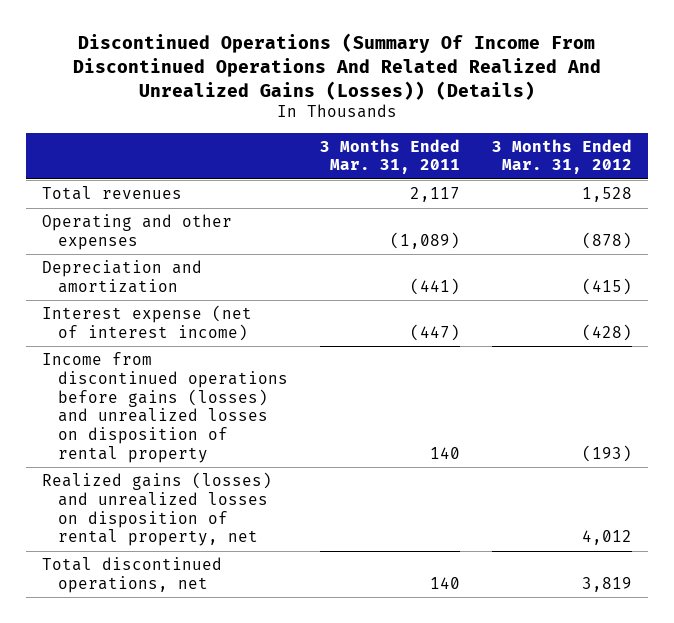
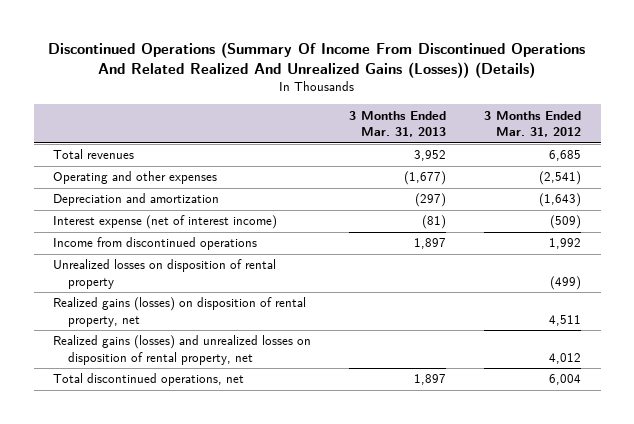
[320,138,461,175] 3 Months Ended Mar. 31, 2011 -> none
none -> [349,110,447,138] 3 Months Ended Mar. 31, 2013
[582,187,633,203] 1,528 -> [549,150,582,162] 6,685
[582,231,633,249] (878) -> [539,171,582,186] (2,541)
[582,277,633,295] (415) -> [539,193,582,208] (1,643)
[582,323,633,341] (428) -> [550,215,582,230] (509)
[41,352,288,463] Income from discontinued operations before gains (losses) and unrealized losses on disposition of rental property -> [52,237,257,251] Income from discontinued operations
[582,444,633,462] (193) -> [549,238,582,250] 1,992
none -> [52,259,276,289] Unrealized losses on disposition of rental property
none -> [52,297,306,327] Realized gains (losses) on disposition of rental property, net
[582,576,633,592] 3,819 -> [549,374,582,386] 6,004

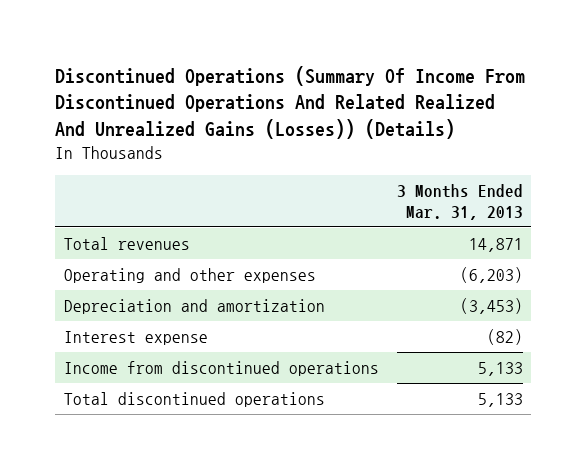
[484,110,582,138] 3 Months Ended Mar. 31, 2012 -> none
[52,259,276,289] Unrealized losses on disposition of rental property -> none
[52,297,306,327] Realized gains (losses) on disposition of rental property, net -> none
[52,335,311,365] Realized gains (losses) and unrealized losses on disposition of rental property, net -> none
[414,150,447,162] 3,952 -> [468,237,523,252] 14,871
[404,171,447,186] (1,677) -> [459,266,523,283] (6,203)
[415,193,447,208] (297) -> [459,297,523,314] (3,453)
[52,215,277,230] Interest expense (net of interest income) -> [63,330,208,345] Interest expense
[422,215,447,230] (81) -> [486,328,523,345] (82)
[414,238,447,250] 1,897 -> [477,361,523,376] 5,133
[52,373,244,387] Total discontinued operations, net -> [63,391,325,407] Total discontinued operations
[414,374,447,386] 1,897 -> [477,392,523,407] 5,133

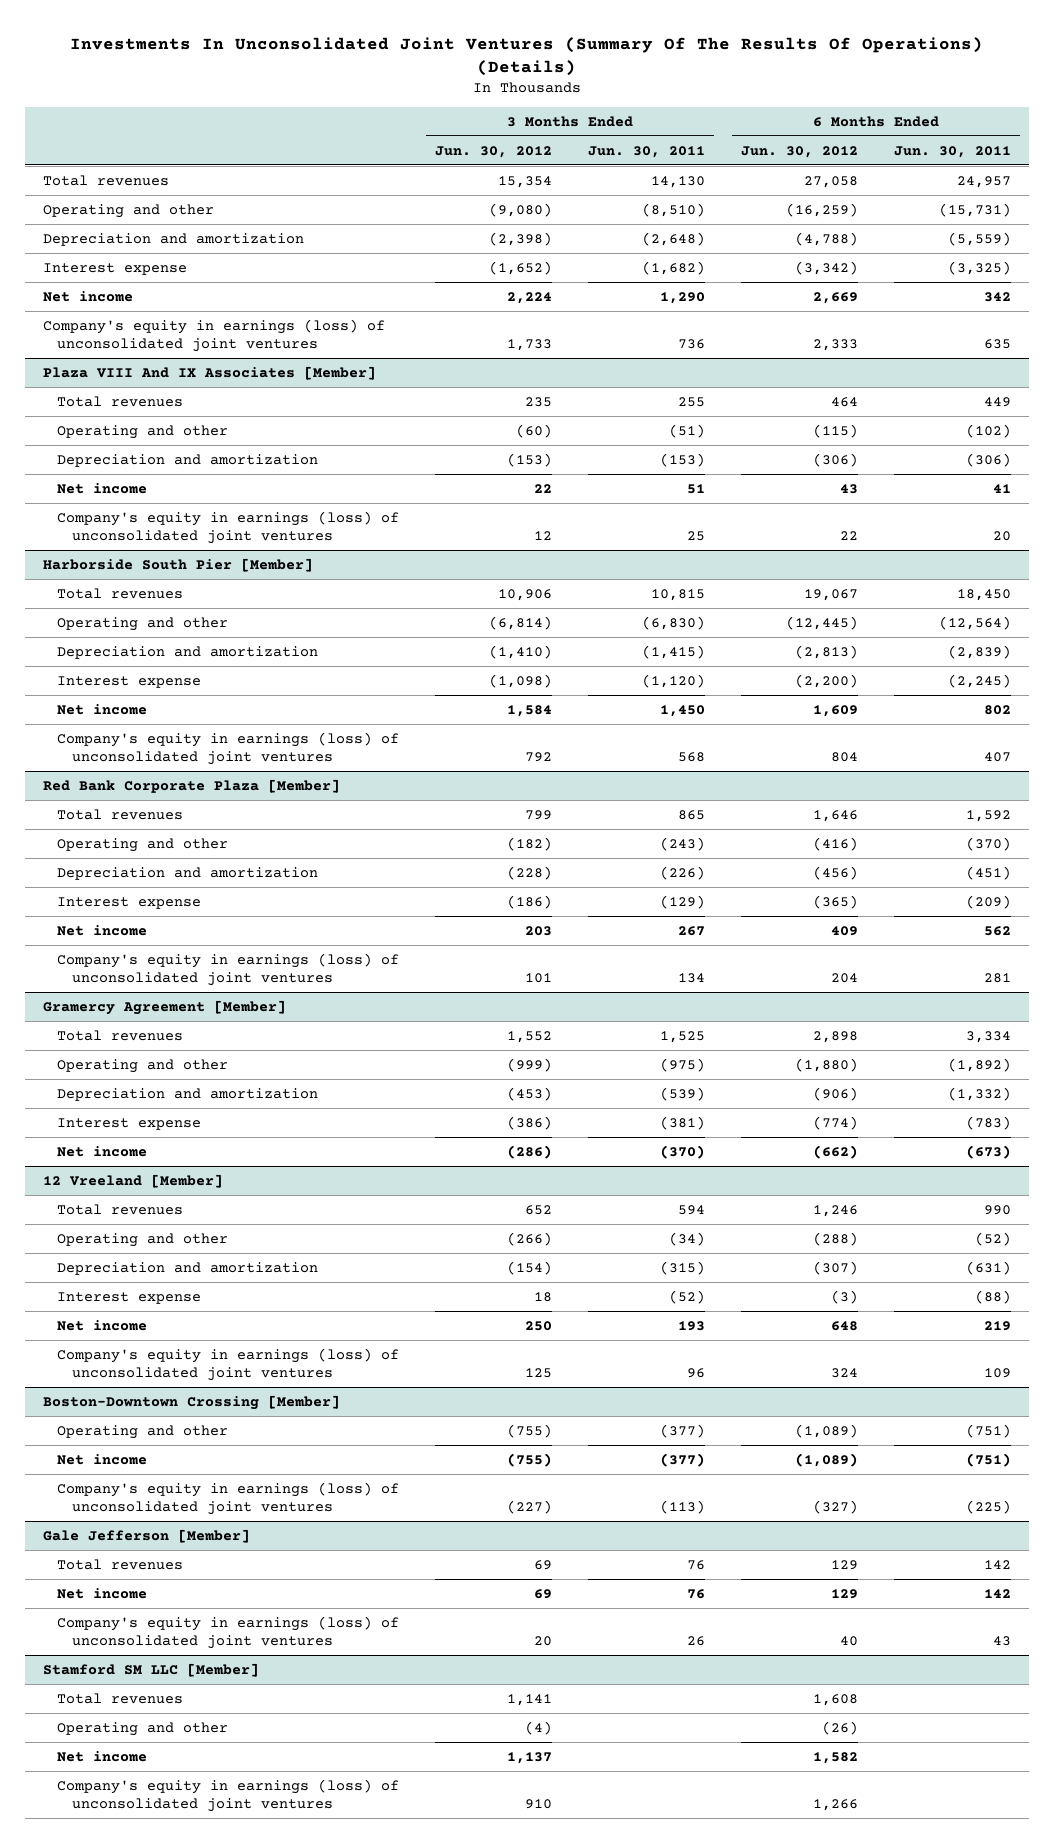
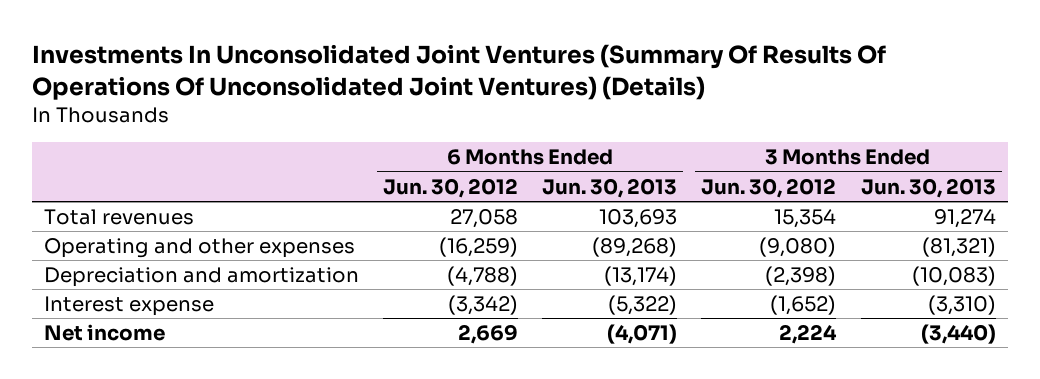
[70,36,984,76] Investments In Unconsolidated Joint Ventures (Summary Of The Results Of Operations) (Details) -> [32,44,887,100] Investments In Unconsolidated Joint Ventures (Summary Of Results Of Operations Of Unconsolidated Joint Ventures) (Details)
[588,145,706,158] Jun. 30, 2011 -> none
[894,145,1012,158] Jun. 30, 2011 -> none
none -> [542,177,678,198] Jun. 30, 2013
none -> [860,177,996,198] Jun. 30, 2013
[43,203,215,218] Operating and other -> [44,238,356,259] Operating and other expenses
[43,318,386,353] Company's equity in earnings (loss) of unconsolidated joint ventures -> none
[43,365,377,380] Plaza VIII And IX Associates [Member] -> none
[57,395,184,407] Total revenues -> none
[57,424,229,439] Operating and other -> none
[57,453,319,467] Depreciation and amortization -> none
[57,482,148,494] Net income -> none
[57,510,400,545] Company's equity in earnings (loss) of unconsolidated joint ventures -> none
[43,557,314,572] Harborside South Pier [Member] -> none
[57,587,184,599] Total revenues -> none
[57,616,229,631] Operating and other -> none
[57,645,319,659] Depreciation and amortization -> none
[57,675,202,688] Interest expense -> none
[57,703,148,715] Net income -> none
[57,731,400,766] Company's equity in earnings (loss) of unconsolidated joint ventures -> none
[43,778,341,793] Red Bank Corporate Plaza [Member] -> none
[57,808,184,820] Total revenues -> none
[57,837,229,852] Operating and other -> none
[57,866,319,880] Depreciation and amortization -> none
[57,896,202,909] Interest expense -> none
[57,924,148,936] Net income -> none
[57,952,400,987] Company's equity in earnings (loss) of unconsolidated joint ventures -> none
[43,999,287,1015] Gramercy Agreement [Member] -> none
[57,1029,184,1041] Total revenues -> none
[57,1058,229,1073] Operating and other -> none
[57,1087,319,1101] Depreciation and amortization -> none
[57,1117,202,1130] Interest expense -> none
[57,1145,148,1157] Net income -> none
[43,1173,224,1188] 12 Vreeland [Member] -> none
[57,1203,184,1215] Total revenues -> none
[57,1232,229,1247] Operating and other -> none
[57,1261,319,1275] Depreciation and amortization -> none
[57,1291,202,1304] Interest expense -> none
[57,1319,148,1331] Net income -> none
[57,1347,400,1382] Company's equity in earnings (loss) of unconsolidated joint ventures -> none
[43,1394,341,1410] Boston-Downtown Crossing [Member] -> none
[57,1424,229,1439] Operating and other -> none
[57,1453,148,1465] Net income -> none
[57,1481,400,1516] Company's equity in earnings (loss) of unconsolidated joint ventures -> none
[43,1528,251,1543] Gale Jefferson [Member] -> none
[57,1558,184,1570] Total revenues -> none
[57,1587,148,1599] Net income -> none
[57,1615,400,1650] Company's equity in earnings (loss) of unconsolidated joint ventures -> none
[43,1662,260,1677] Stamford SM LLC [Member] -> none
[57,1692,184,1704] Total revenues -> none
[57,1721,229,1736] Operating and other -> none
[57,1750,148,1762] Net income -> none
[57,1778,400,1813] Company's equity in earnings (loss) of unconsolidated joint ventures -> none

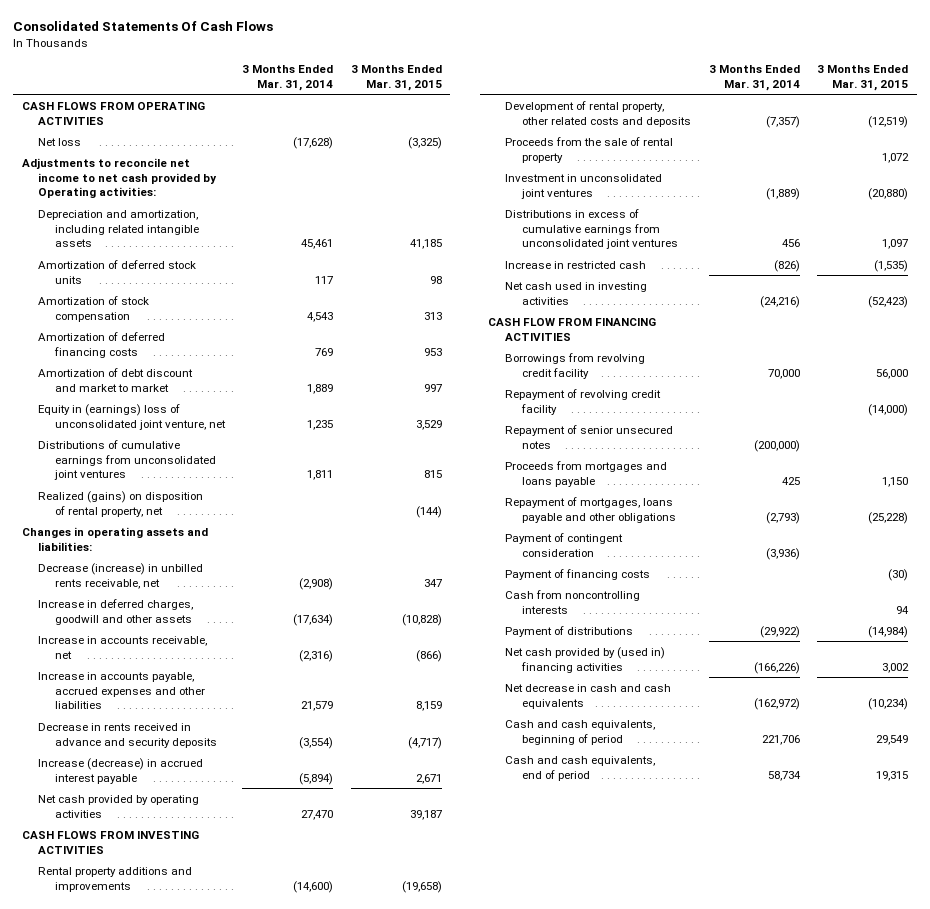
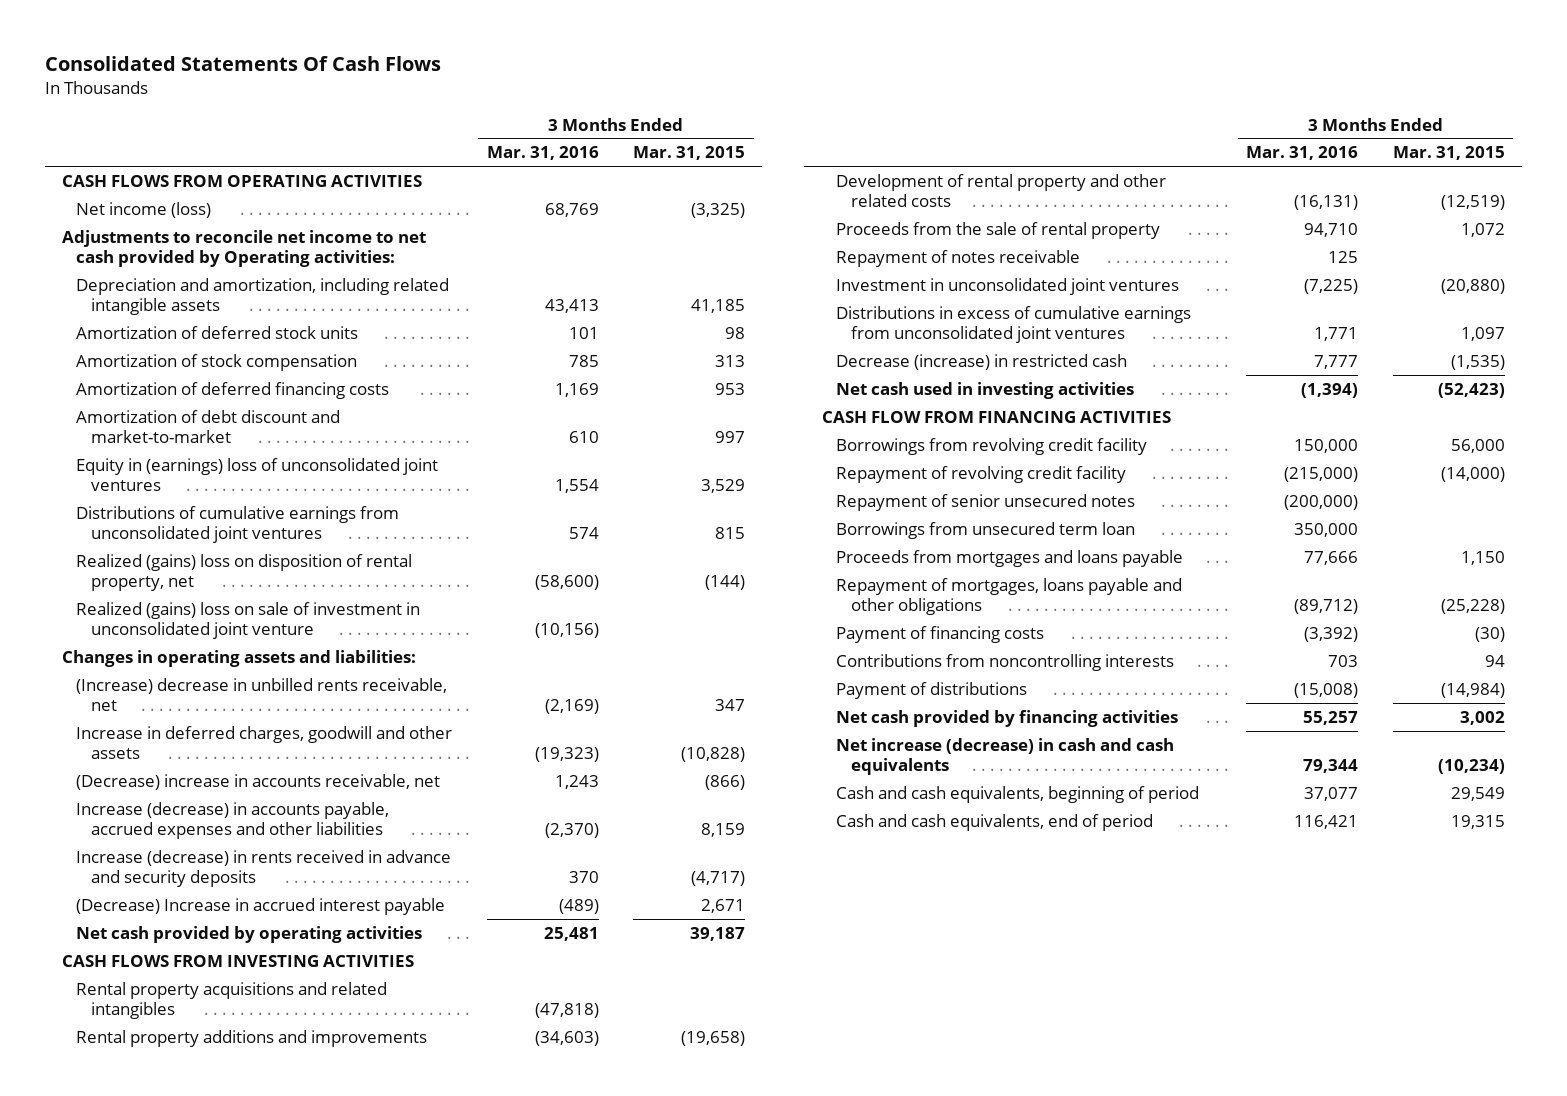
[242,64,334,91] 3 Months Ended Mar. 31, 2014 -> none
none -> [486,146,599,161] Mar. 31, 2016
[38,137,82,146] Net loss -> [76,201,212,218] Net income (loss)
[38,367,194,392] Amortization of debt discount and market to market -> [76,409,341,443] Amortization of debt discount and market-to-market
[38,403,227,430] Equity in (earnings) loss of unconsolidated joint venture, net -> [76,457,439,491] Equity in (earnings) loss of unconsolidated joint ventures
[38,490,204,517] Realized (gains) on disposition of rental property, net -> [76,553,413,591] Realized (gains) loss on disposition of rental property, net
none -> [76,601,421,639] Realized (gains) loss on sale of investment in unconsolidated joint venture
[38,562,204,589] Decrease (increase) in unbilled rents receivable, net -> [76,677,448,711] (Increase) decrease in unbilled rents receivable, net
[38,635,208,659] Increase in accounts receivable, net -> [76,773,441,790] (Decrease) increase in accounts receivable, net
[38,671,206,710] Increase in accounts payable, accrued expenses and other liabilities -> [76,801,390,839] Increase (decrease) in accounts payable, accrued expenses and other liabilities
[38,722,218,748] Decrease in rents received in advance and security deposits -> [76,849,452,887] Increase (decrease) in rents received in advance and security deposits
[38,757,204,784] Increase (decrease) in accrued interest payable -> [76,897,446,915] (Decrease) Increase in accrued interest payable
none -> [76,981,388,1019] Rental property acquisitions and related intangibles
[505,100,691,127] Development of rental property, other related costs and deposits -> [836,173,1167,207] Development of rental property and other related costs
none -> [836,249,1081,267] Repayment of notes receivable
[505,260,647,269] Increase in restricted cash -> [836,353,1128,370] Decrease (increase) in restricted cash
none -> [836,521,1136,539] Borrowings from unsecured term loan
[505,532,624,557] Payment of contingent consideration -> none
[505,589,641,614] Cash from noncontrolling interests -> [836,653,1175,671] Contributions from noncontrolling interests
[505,646,666,673] Net cash provided by (used in) financing activities -> [836,709,1179,727] Net cash provided by financing activities
[505,683,672,709] Net decrease in cash and cash equivalents -> [836,737,1175,775] Net increase (decrease) in cash and cash equivalents

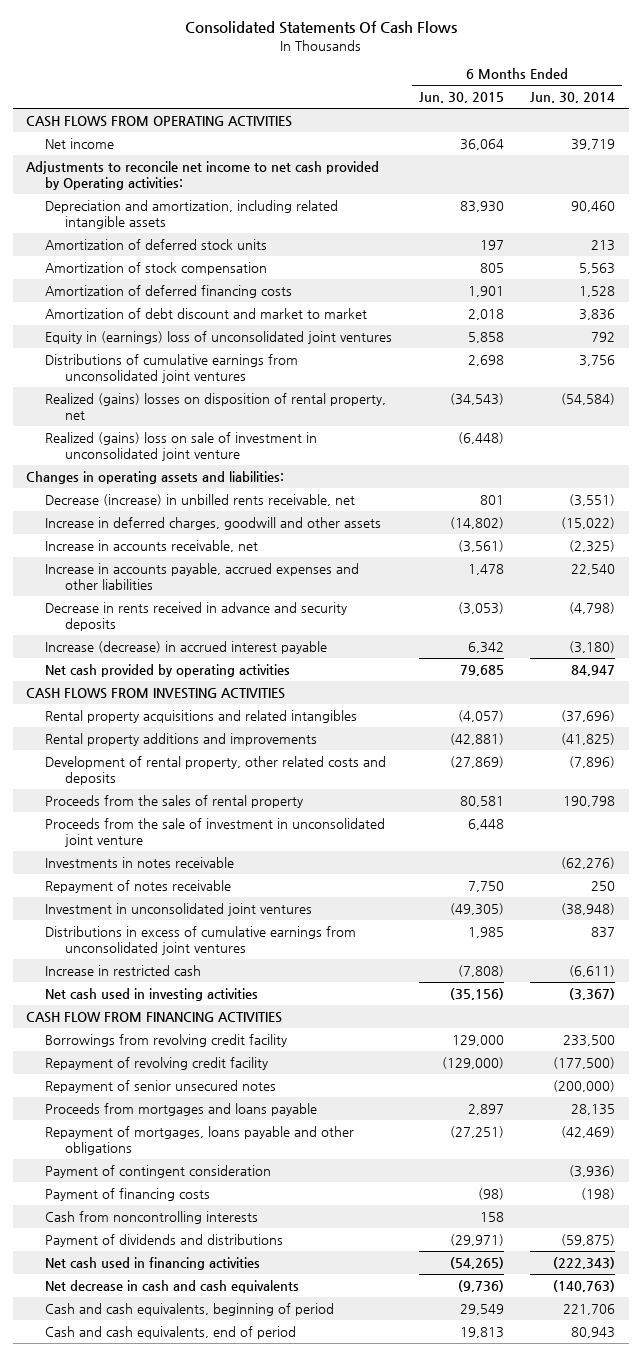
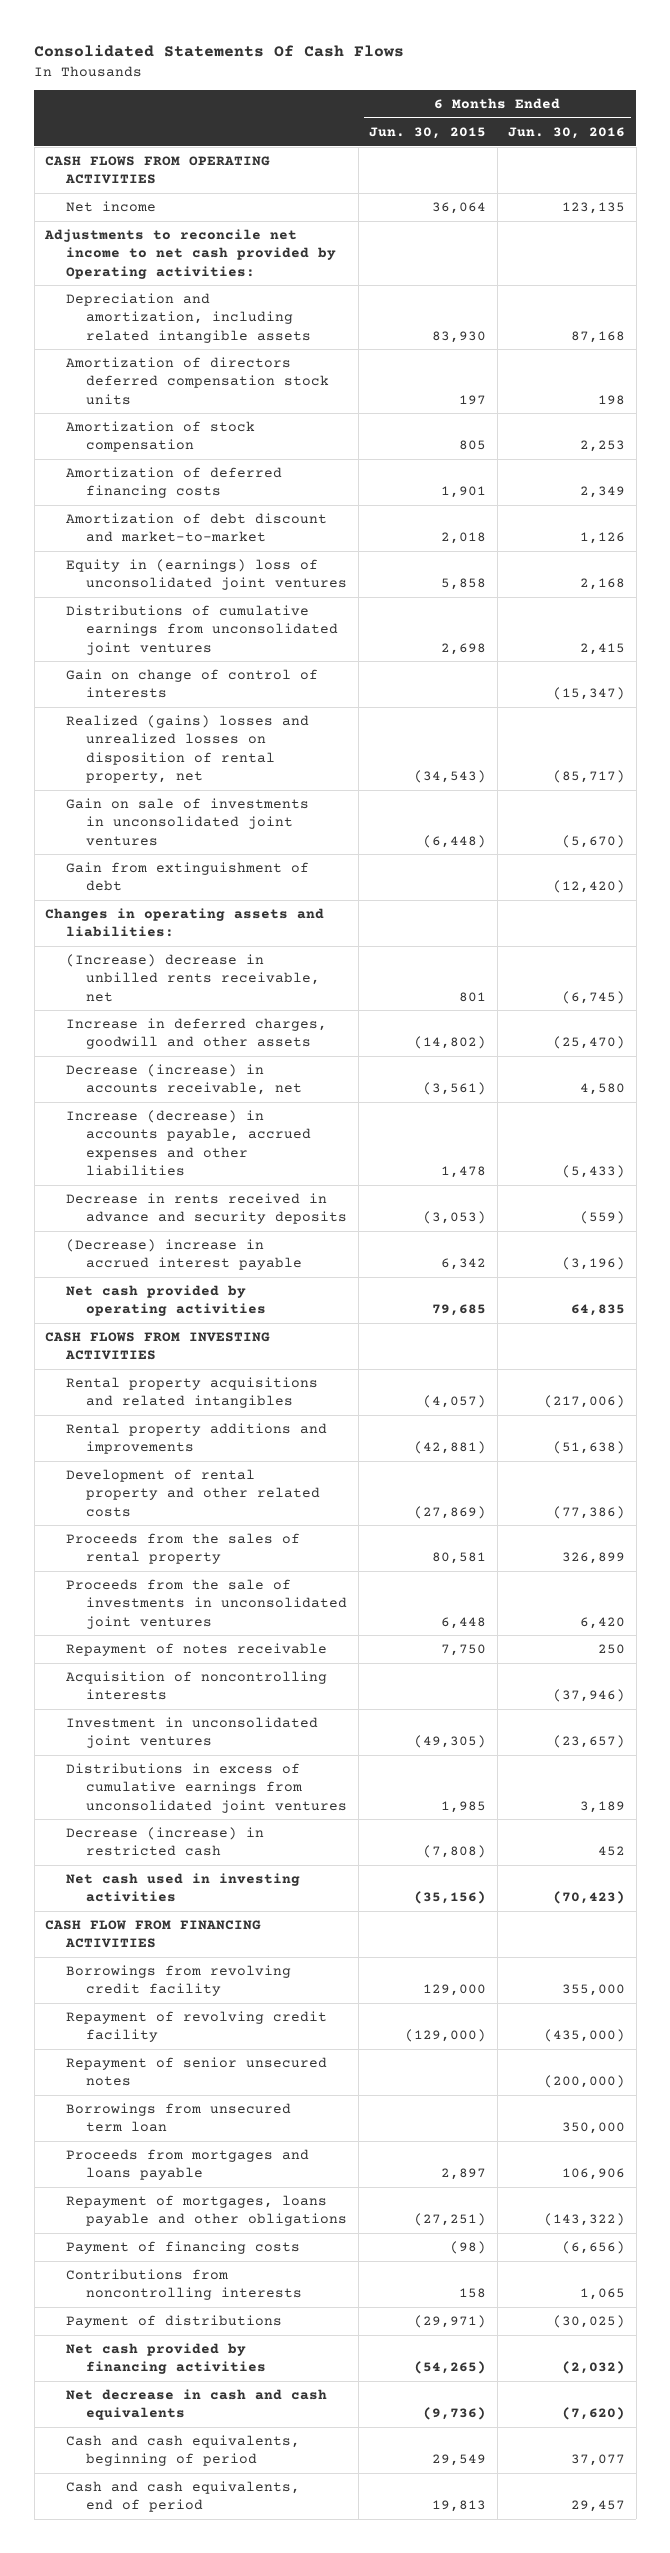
[530,92,616,104] Jun. 30, 2014 -> none
none -> [508,127,626,140] Jun. 30, 2016
[45,238,268,250] Amortization of deferred stock units -> [65,357,329,405] Amortization of directors deferred compensation stock units
[45,307,368,319] Amortization of debt discount and market to market -> [65,513,327,543] Amortization of debt discount and market-to-market
none -> [65,669,318,699] Gain on change of control of interests
[45,392,387,420] Realized (gains) losses on disposition of rental property, net -> [65,715,309,783] Realized (gains) losses and unrealized losses on disposition of rental property, net
[45,431,318,461] Realized (gains) loss on sale of investment in unconsolidated joint venture -> [65,798,309,846] Gain on sale of investments in unconsolidated joint ventures
none -> [65,862,309,892] Gain from extinguishment of debt
[45,493,356,506] Decrease (increase) in unbilled rents receivable, net -> [65,954,320,1002] (Increase) decrease in unbilled rents receivable, net
[45,539,259,552] Increase in accounts receivable, net -> [65,1064,302,1096] Decrease (increase) in accounts receivable, net
[45,562,360,590] Increase in accounts payable, accrued expenses and other liabilities -> [65,1110,311,1176] Increase (decrease) in accounts payable, accrued expenses and other liabilities
[45,640,328,654] Increase (decrease) in accrued interest payable -> [65,1239,302,1271] (Decrease) increase in accrued interest payable
[45,755,387,785] Development of rental property, other related costs and deposits -> [65,1469,320,1517] Development of rental property and other related costs
[45,856,235,868] Investments in notes receivable -> none
[45,817,386,847] Proceeds from the sale of investment in unconsolidated joint venture -> [65,1579,347,1629] Proceeds from the sale of investments in unconsolidated joint ventures
none -> [65,1671,327,1701] Acquisition of noncontrolling interests
[45,964,202,976] Increase in restricted cash -> [65,1827,264,1857] Decrease (increase) in restricted cash
none -> [65,2103,291,2133] Borrowings from unsecured term loan
[45,1164,272,1178] Payment of contingent consideration -> none
[45,1210,259,1224] Cash from noncontrolling interests -> [65,2269,302,2301] Contributions from noncontrolling interests
[45,1233,284,1247] Payment of dividends and distributions -> [65,2315,282,2329] Payment of distributions
[45,1256,261,1270] Net cash used in financing activities -> [65,2343,266,2375] Net cash provided by financing activities

